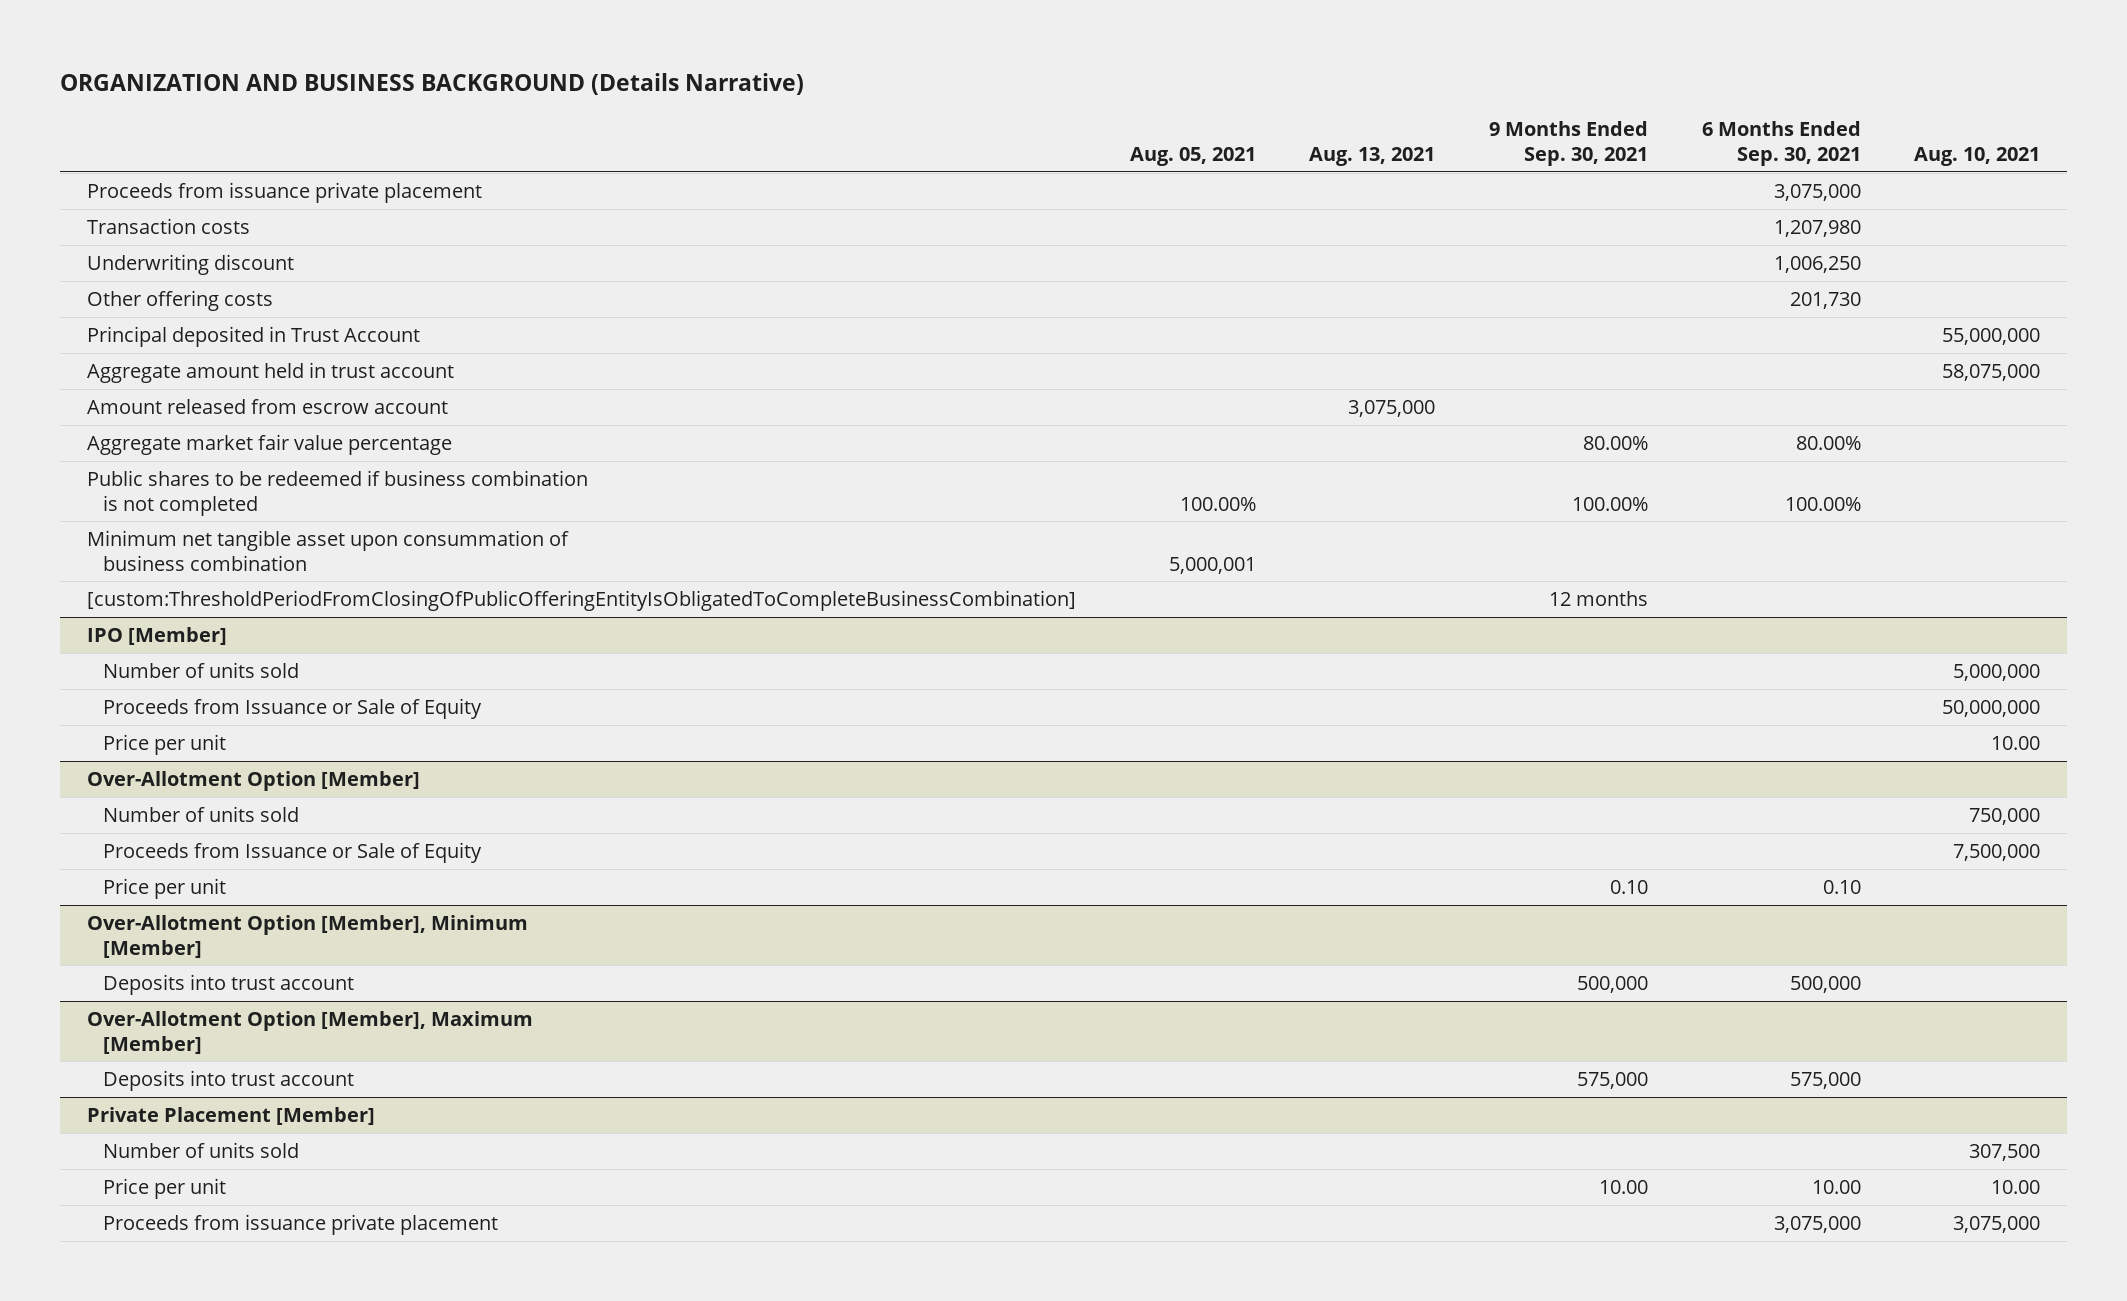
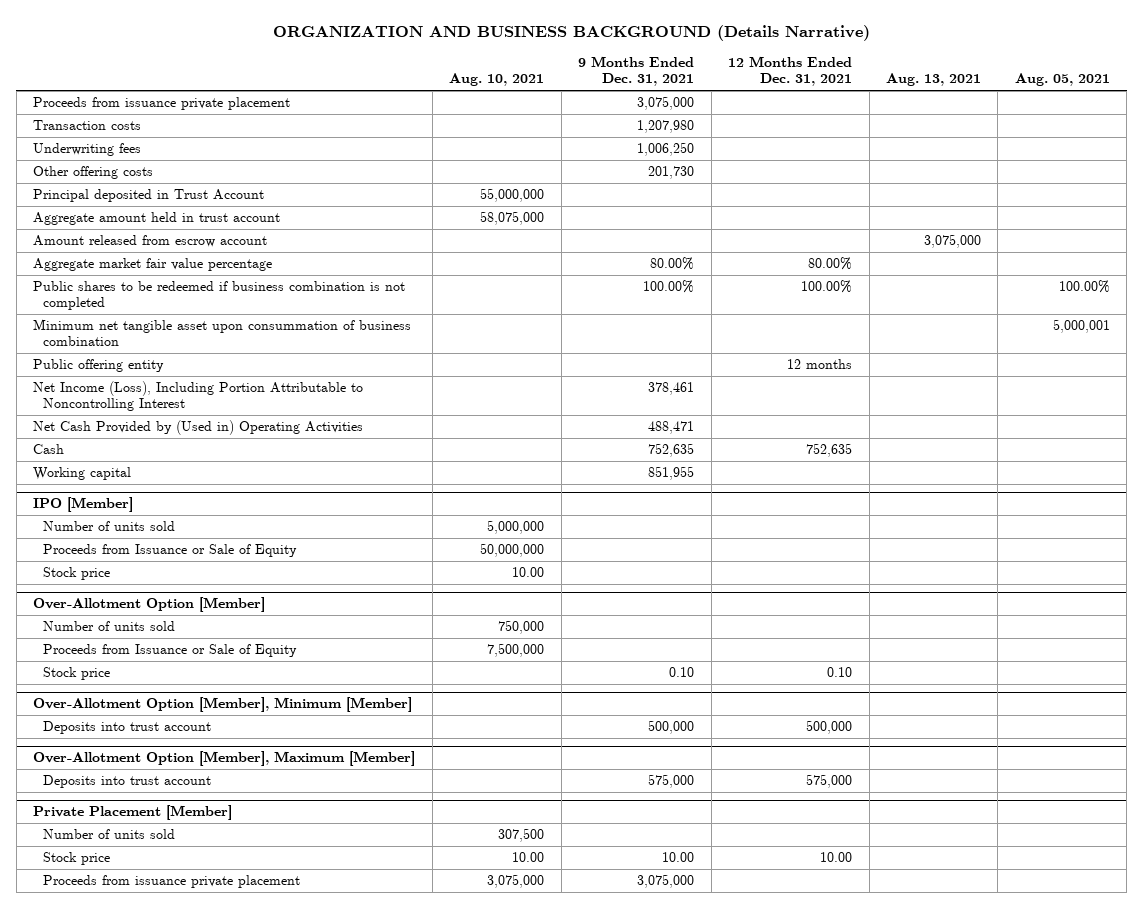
[1488,121,1648,166] 9 Months Ended Sep. 30, 2021 -> none
[1701,121,1861,166] 6 Months Ended Sep. 30, 2021 -> none
none -> [578,55,695,87] 9 Months Ended Dec. 31, 2021
none -> [728,55,853,87] 12 Months Ended Dec. 31, 2021
[87,254,295,276] Underwriting discount -> none
none -> [33,143,142,157] Underwriting fees
[87,590,1077,612] [custom:ThresholdPeriodFromClosingOfPublicOfferingEntityIsObligatedToCompleteBusinessCombination] -> [33,359,165,373] Public offering entity
none -> [33,381,364,412] Net Income (Loss), Including Portion Attributable to Noncontrolling Interest
none -> [33,420,364,436] Net Cash Provided by (Used in) Operating Activities
none -> [33,444,65,455] Cash
none -> [33,467,132,481] Working capital
[102,734,226,756] Price per unit -> [42,567,110,581] Stock price
[102,878,226,900] Price per unit -> [42,667,110,681] Stock price
[102,1178,226,1200] Price per unit -> [42,852,110,866] Stock price

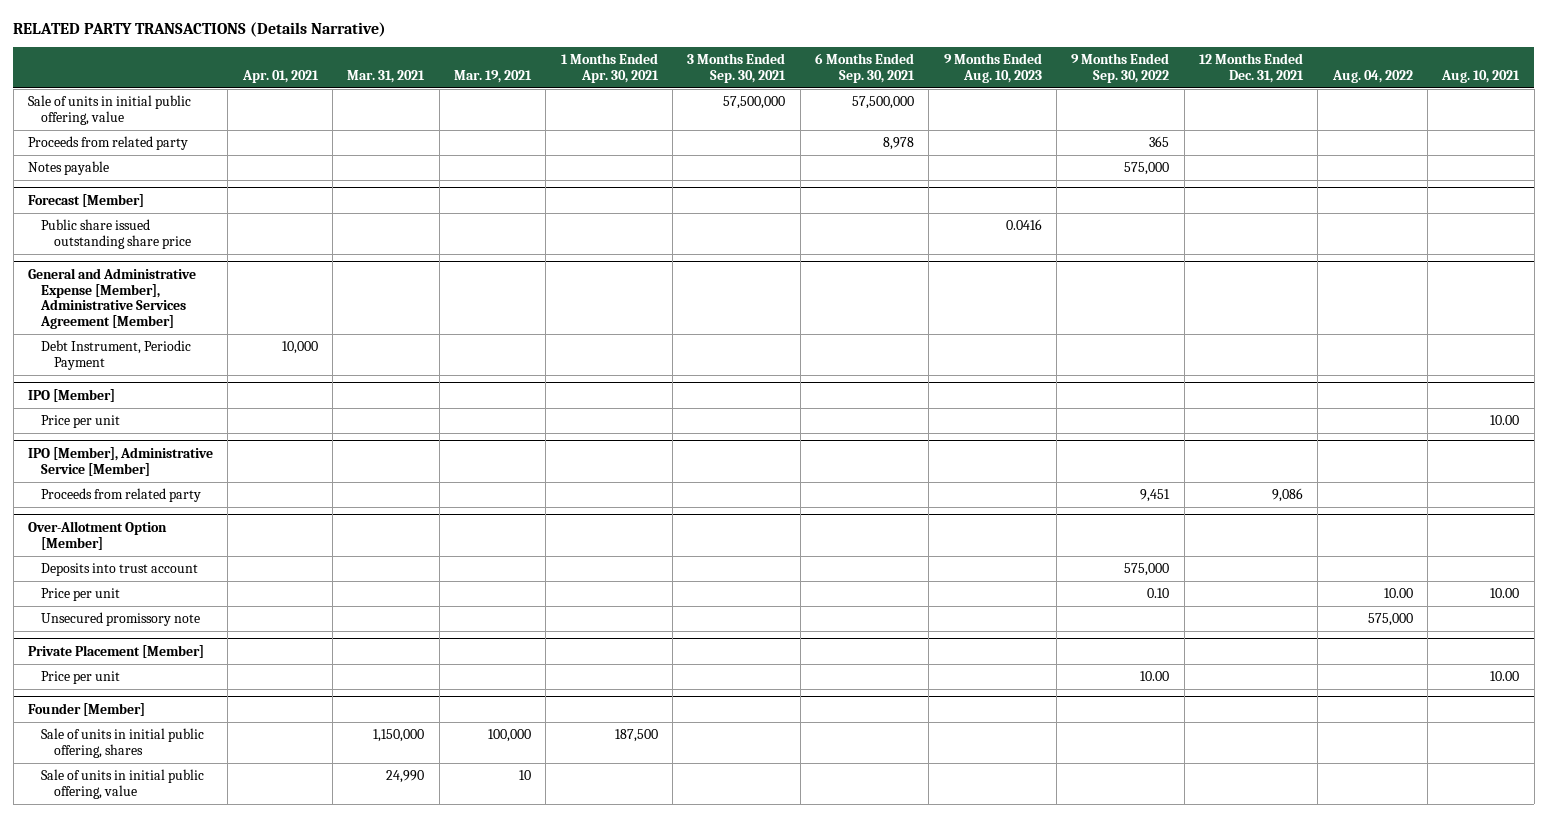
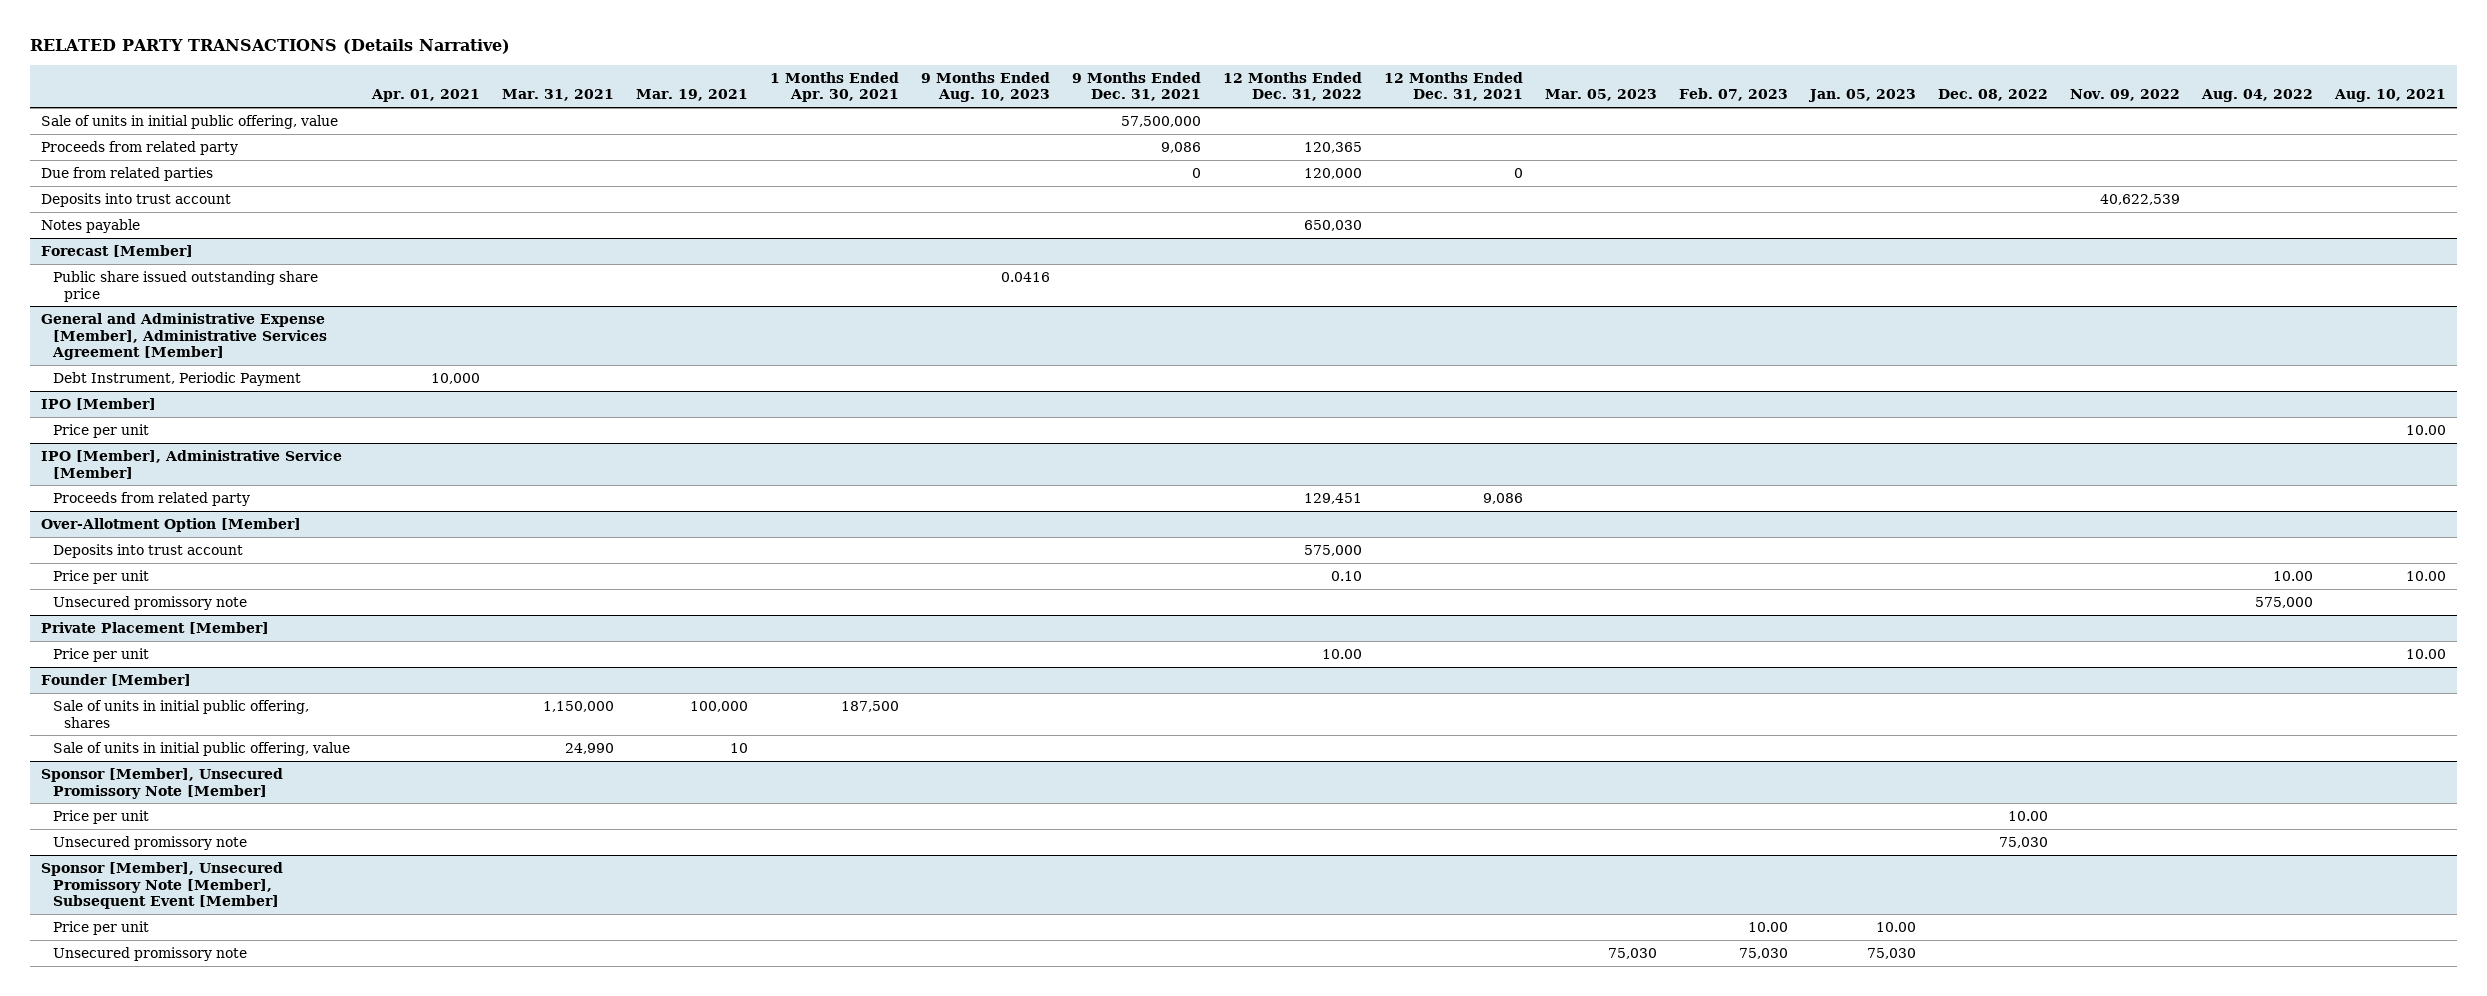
[687,53,787,83] 3 Months Ended Sep. 30, 2021 -> none
[815,53,916,83] 6 Months Ended Sep. 30, 2021 -> none
[1071,53,1170,83] 9 Months Ended Sep. 30, 2022 -> none
none -> [1071,71,1201,102] 9 Months Ended Dec. 31, 2021
none -> [1222,71,1362,102] 12 Months Ended Dec. 31, 2022
none -> [1545,89,1658,102] Mar. 05, 2023
none -> [1679,88,1789,102] Feb. 07, 2023
none -> [1808,89,1917,103] Jan. 05, 2023
none -> [1938,89,2049,102] Dec. 08, 2022
none -> [2070,89,2181,102] Nov. 09, 2022
none -> [40,166,213,181] Due from related parties
none -> [40,192,231,207] Deposits into trust account
none -> [40,767,283,799] Sponsor [Member], Unsecured Promissory Note [Member]
none -> [52,809,149,824] Price per unit
none -> [52,835,247,850] Unsecured promissory note
none -> [40,861,283,910] Sponsor [Member], Unsecured Promissory Note [Member], Subsequent Event [Member]
none -> [52,920,149,935] Price per unit
none -> [52,946,247,961] Unsecured promissory note

